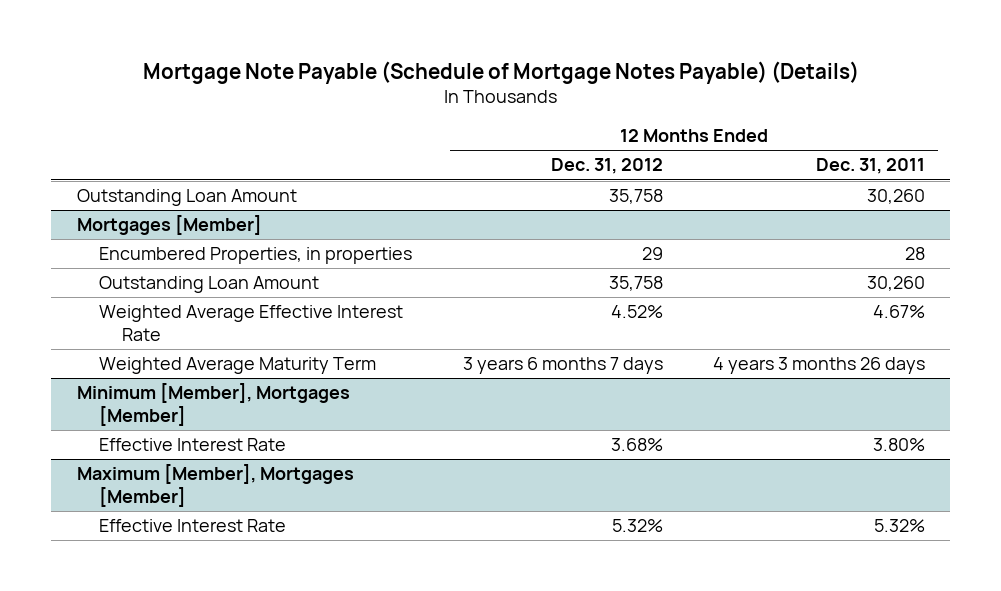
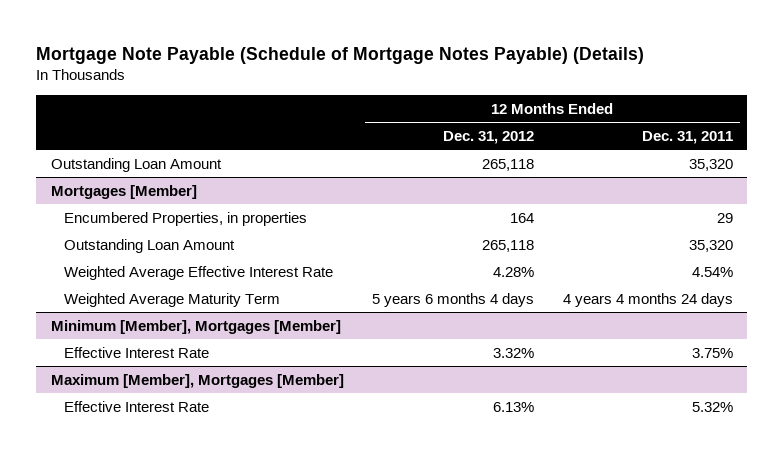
[608,189,663,205] 35,758 -> [482,158,535,171] 265,118
[866,189,925,205] 30,260 -> [688,158,733,171] 35,320
[641,247,663,261] 29 -> [510,212,535,223] 164
[904,247,925,261] 28 -> [716,212,733,223] 29
[608,276,663,292] 35,758 -> [482,239,535,252] 265,118
[866,276,925,292] 30,260 -> [688,239,733,252] 35,320
[610,305,663,319] 4.52% -> [493,266,535,277] 4.28%
[872,305,925,319] 4.67% -> [691,266,733,277] 4.54%
[462,357,663,375] 3 years 6 months 7 days -> [372,292,535,307] 5 years 6 months 4 days
[712,357,925,375] 4 years 3 months 26 days -> [562,292,733,307] 4 years 4 months 24 days
[610,438,663,452] 3.68% -> [493,347,535,358] 3.32%
[872,438,925,452] 3.80% -> [691,347,733,358] 3.75%
[611,519,663,533] 5.32% -> [493,401,535,412] 6.13%

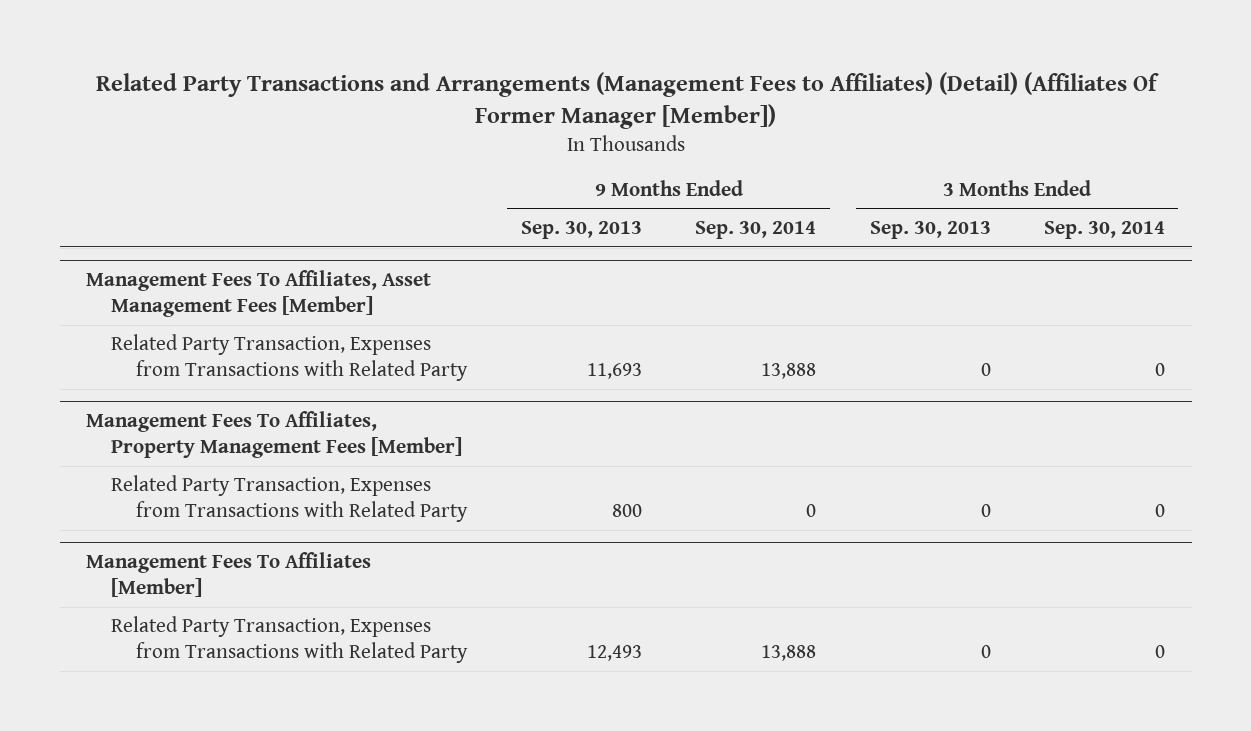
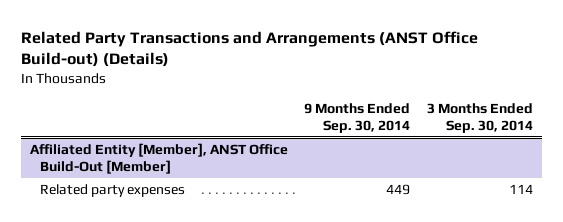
[95,72,1159,129] Related Party Transactions and Arrangements (Management Fees to Affiliates) (Detail) (Affiliates Of Former Manager [Member]) -> [21,30,479,68] Related Party Transactions and Arrangements (ANST Office Build-out) (Details)
[520,221,642,240] Sep. 30, 2013 -> none
[869,221,991,240] Sep. 30, 2013 -> none
[86,270,432,317] Management Fees To Affiliates, Asset Management Fees [Member] -> none
[86,411,463,458] Management Fees To Affiliates, Property Management Fees [Member] -> none
[111,475,469,523] Related Party Transaction, Expenses from Transactions with Related Party -> none
[86,552,372,597] Management Fees To Affiliates [Member] -> none
[111,616,469,664] Related Party Transaction, Expenses from Transactions with Related Party -> none
none -> [29,142,288,175] Affiliated Entity [Member], ANST Office Build-Out [Member]
[111,334,469,382] Related Party Transaction, Expenses from Transactions with Related Party -> [39,183,185,197] Related party expenses
[761,363,817,380] 13,888 -> [386,183,411,195] 449
[1155,363,1166,377] 0 -> [509,183,534,194] 114

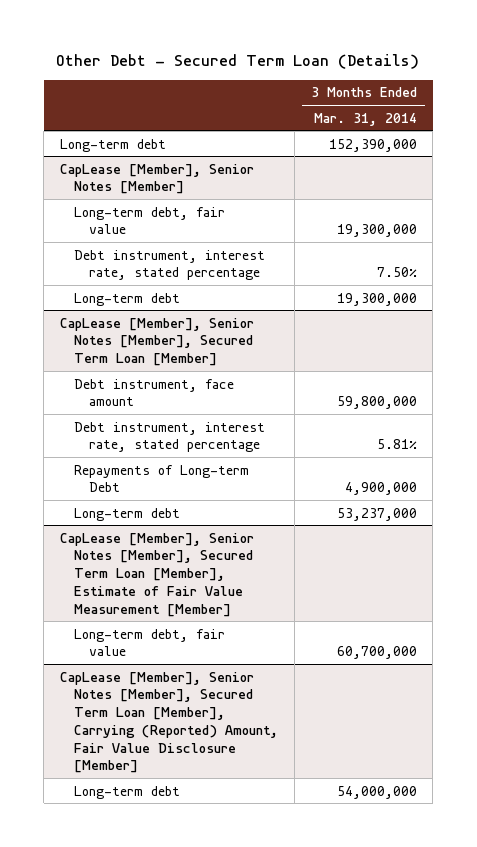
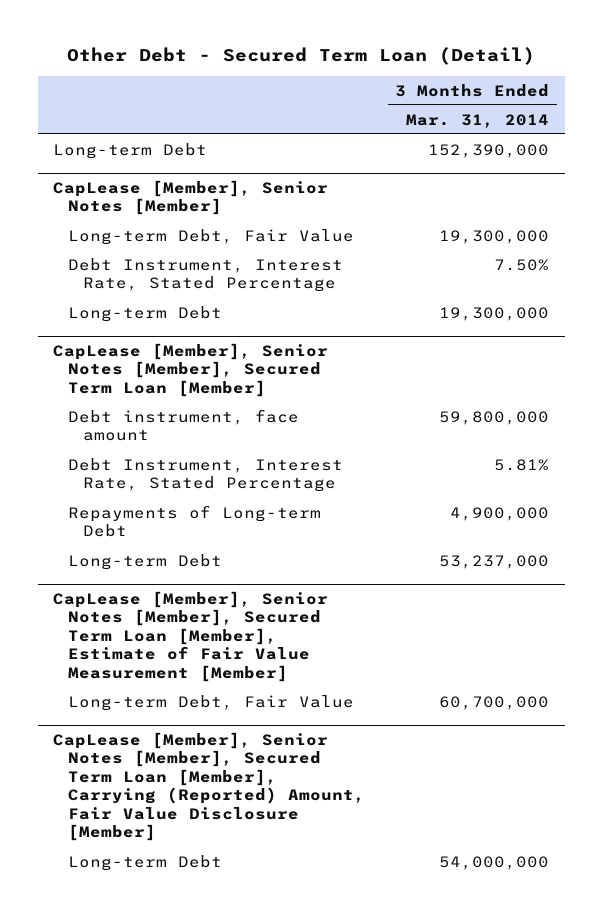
[56,53,420,69] Other Debt - Secured Term Loan (Details) -> [67,46,536,65] Other Debt - Secured Term Loan (Detail)
[60,138,167,152] Long-term debt -> [52,142,207,159] Long-term Debt
[74,206,226,235] Long-term debt, fair value -> [67,228,354,245] Long-term Debt, Fair Value
[74,249,266,281] Debt instrument, interest rate, stated percentage -> [67,257,343,293] Debt Instrument, Interest Rate, Stated Percentage
[74,292,181,306] Long-term debt -> [67,305,222,322] Long-term Debt
[74,421,266,453] Debt instrument, interest rate, stated percentage -> [67,457,343,493] Debt Instrument, Interest Rate, Stated Percentage
[74,507,181,521] Long-term debt -> [67,553,222,570] Long-term Debt
[74,628,226,657] Long-term debt, fair value -> [67,694,354,711] Long-term Debt, Fair Value
[74,785,181,799] Long-term debt -> [67,854,222,871] Long-term Debt

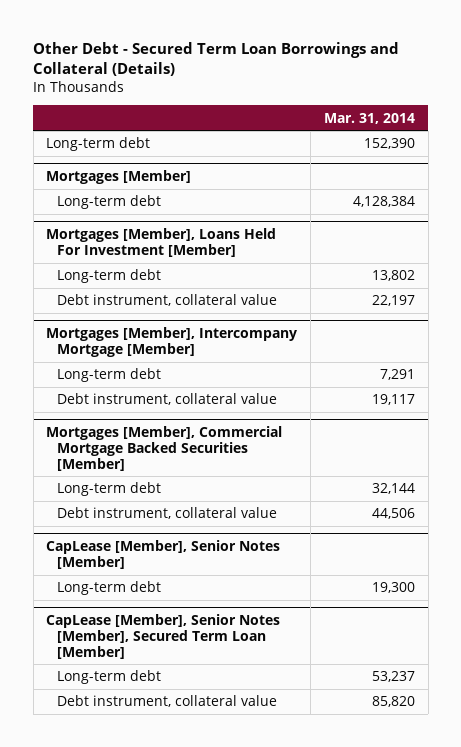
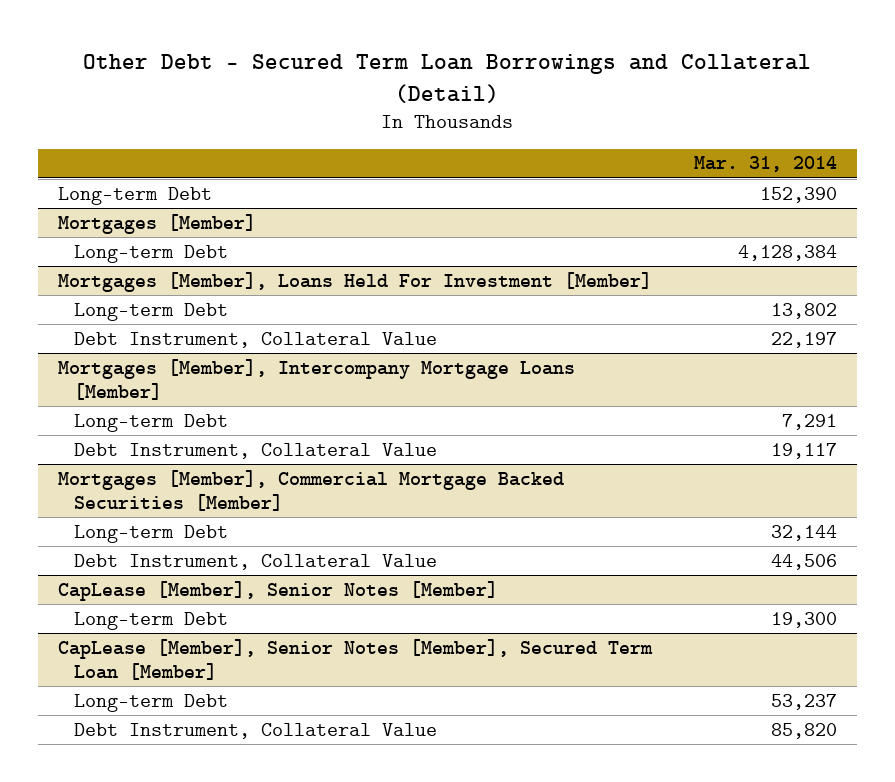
[33,41,400,77] Other Debt - Secured Term Loan Borrowings and Collateral (Details) -> [83,54,812,103] Other Debt - Secured Term Loan Borrowings and Collateral (Detail)
[46,137,151,152] Long-term debt -> [58,186,213,205] Long-term Debt
[57,195,162,210] Long-term debt -> [74,244,229,263] Long-term Debt
[57,269,162,284] Long-term debt -> [74,302,229,321] Long-term Debt
[57,294,278,307] Debt instrument, collateral value -> [74,331,438,348] Debt Instrument, Collateral Value
[46,327,298,357] Mortgages [Member], Intercompany Mortgage [Member] -> [58,358,576,400] Mortgages [Member], Intercompany Mortgage Loans [Member]
[57,368,162,383] Long-term debt -> [74,413,229,432] Long-term Debt
[57,393,278,406] Debt instrument, collateral value -> [74,442,438,459] Debt Instrument, Collateral Value
[57,482,162,497] Long-term debt -> [74,524,229,543] Long-term Debt
[57,507,278,520] Debt instrument, collateral value -> [74,553,438,570] Debt Instrument, Collateral Value
[57,581,162,596] Long-term debt -> [74,611,229,630] Long-term Debt
[57,670,162,685] Long-term debt -> [74,693,229,712] Long-term Debt
[57,695,278,708] Debt instrument, collateral value -> [74,722,438,739] Debt Instrument, Collateral Value

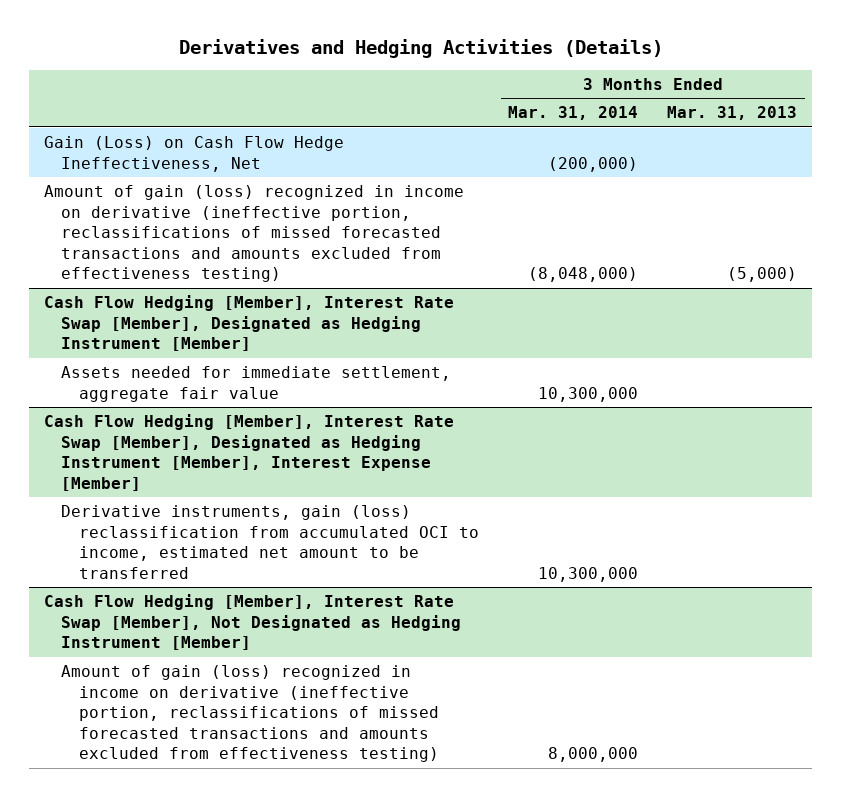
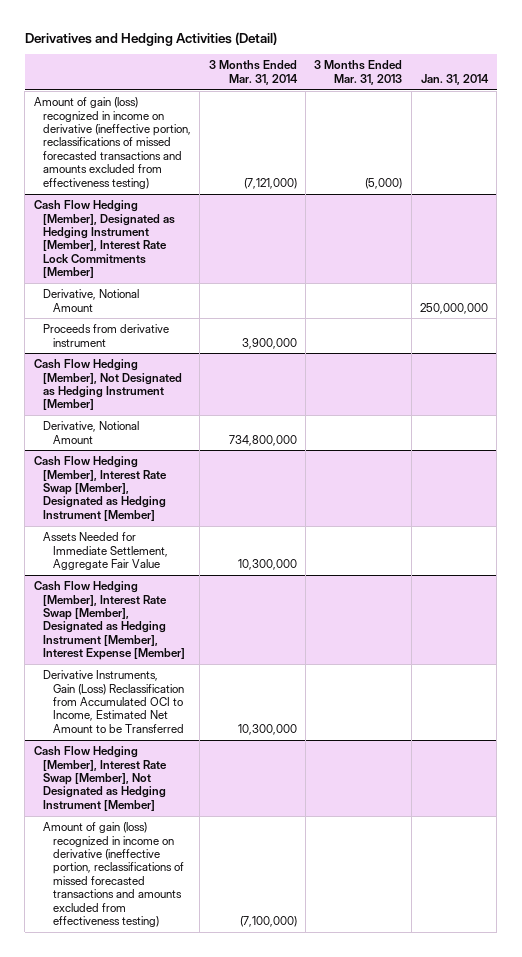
[178,39,663,59] Derivatives and Hedging Activities (Details) -> [24,31,277,46] Derivatives and Hedging Activities (Detail)
none -> [421,73,490,85] Jan. 31, 2014
[44,135,345,172] Gain (Loss) on Cash Flow Hedge Ineffectiveness, Net -> none
[527,267,638,283] (8,048,000) -> [243,177,297,189] (7,121,000)
none -> [33,200,176,279] Cash Flow Hedging [Member], Designated as Hedging Instrument [Member], Interest Rate Lock Commitments [Member]
none -> [43,289,140,312] Derivative, Notional Amount
none -> [43,324,170,347] Proceeds from derivative instrument
none -> [33,359,183,411] Cash Flow Hedging [Member], Not Designated as Hedging Instrument [Member]
none -> [43,421,140,444] Derivative, Notional Amount
[61,365,452,402] Assets needed for immediate settlement, aggregate fair value -> [43,532,168,571] Assets Needed for Immediate Settlement, Aggregate Fair Value
[61,504,479,579] Derivative instruments, gain (loss) reclassification from accumulated OCI to income, estimated net amount to be transferred -> [43,670,184,733] Derivative Instruments, Gain (Loss) Reclassification from Accumulated OCI to Income, Estimated Net Amount to be Transferred
[547,747,638,763] 8,000,000 -> [239,916,297,928] (7,100,000)

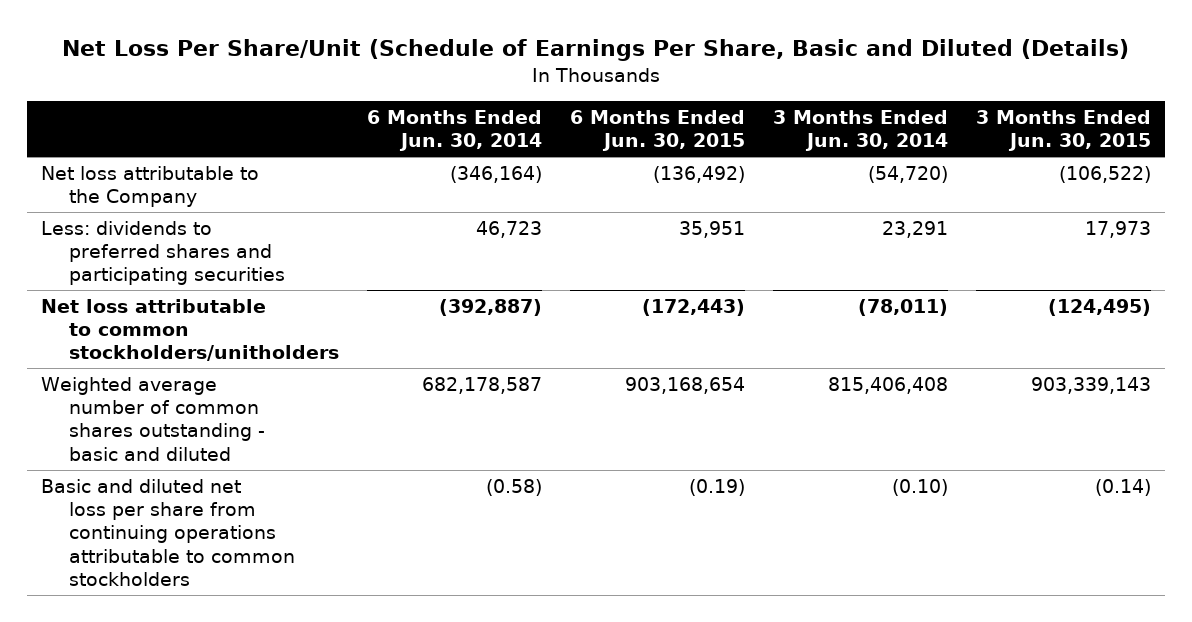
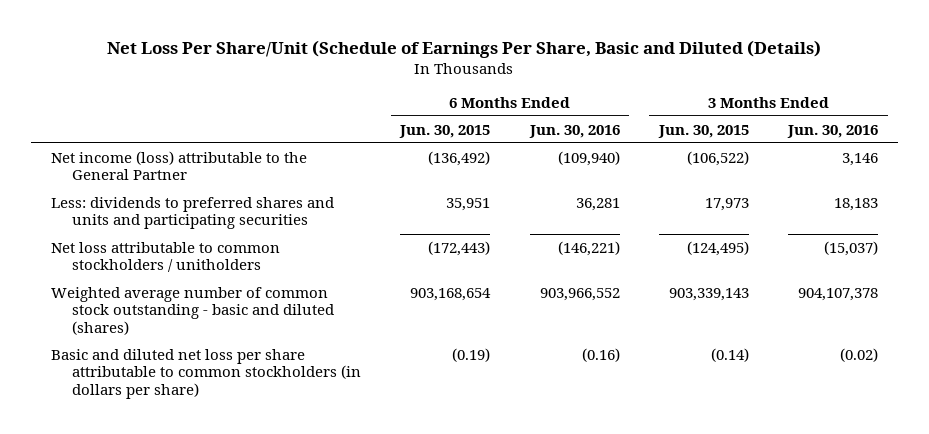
[367,110,543,152] 6 Months Ended Jun. 30, 2014 -> none
[773,110,949,152] 3 Months Ended Jun. 30, 2014 -> none
none -> [528,124,620,138] Jun. 30, 2016
none -> [787,124,879,138] Jun. 30, 2016
[40,165,259,208] Net loss attributable to the Company -> [50,150,307,181] Net income (loss) attributable to the General Partner
[40,220,286,286] Less: dividends to preferred shares and participating securities -> [50,196,334,230] Less: dividends to preferred shares and units and participating securities
[40,298,340,362] Net loss attributable to common stockholders/unitholders -> [50,241,280,273] Net loss attributable to common stockholders / unitholders
[40,376,266,461] Weighted average number of common shares outstanding - basic and diluted -> [50,286,335,336] Weighted average number of common stock outstanding - basic and diluted (shares)
[40,478,296,587] Basic and diluted net loss per share from continuing operations attributable to common stockholders -> [50,348,362,400] Basic and diluted net loss per share attributable to common stockholders (in dollars per share)

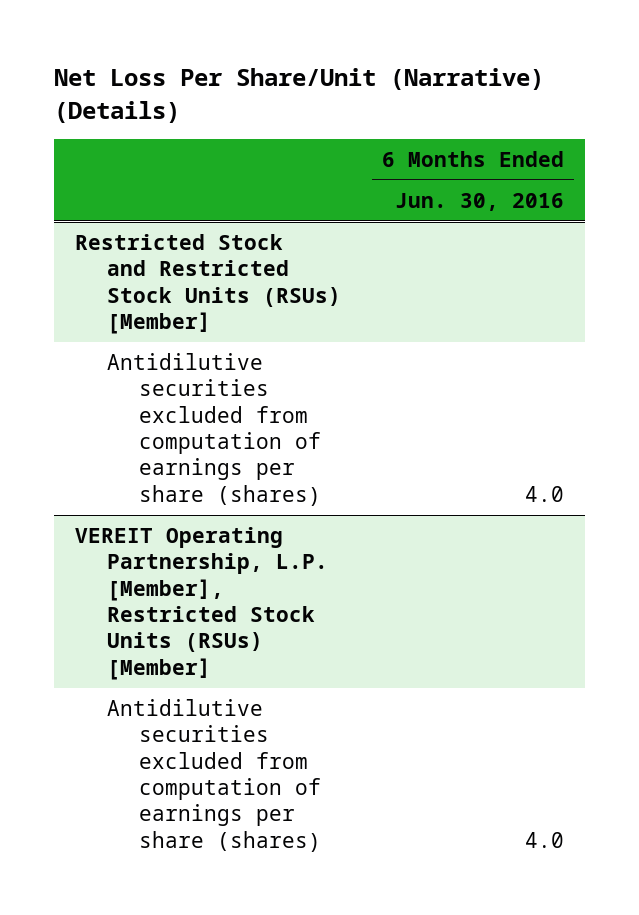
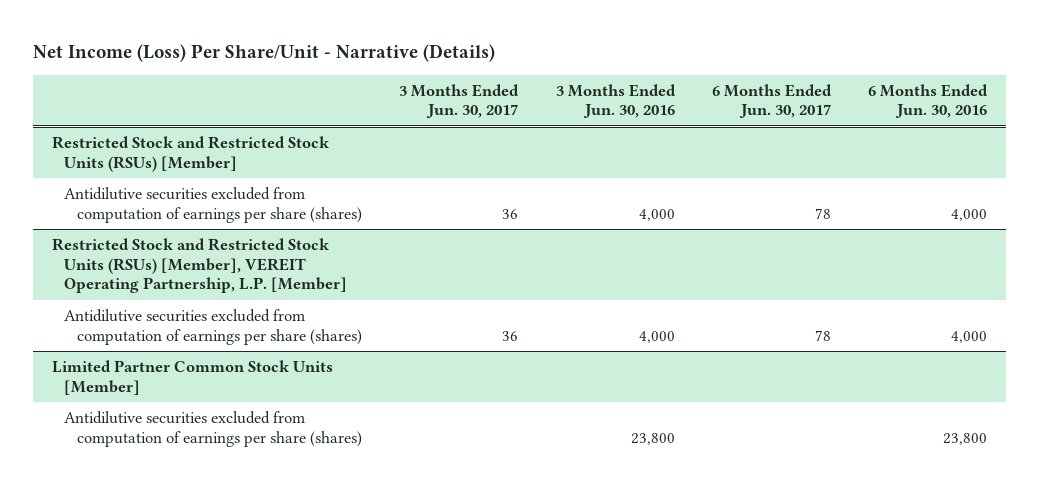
[53,68,544,123] Net Loss Per Share/Unit (Narrative) (Details) -> [32,44,495,63] Net Income (Loss) Per Share/Unit - Narrative (Details)
none -> [399,83,520,119] 3 Months Ended Jun. 30, 2017
none -> [555,83,676,119] 3 Months Ended Jun. 30, 2016
none -> [712,83,833,119] 6 Months Ended Jun. 30, 2017
[525,485,565,502] 4.0 -> [951,208,988,221] 4,000
[74,526,328,680] VEREIT Operating Partnership, L.P. [Member], Restricted Stock Units (RSUs) [Member] -> [51,237,348,294] Restricted Stock and Restricted Stock Units (RSUs) [Member], VEREIT Operating Partnership, L.P. [Member]
[525,831,565,848] 4.0 -> [951,330,988,343] 4,000
none -> [51,359,333,395] Limited Partner Common Stock Units [Member]
none -> [64,410,363,447] Antidilutive securities excluded from computation of earnings per share (shares)

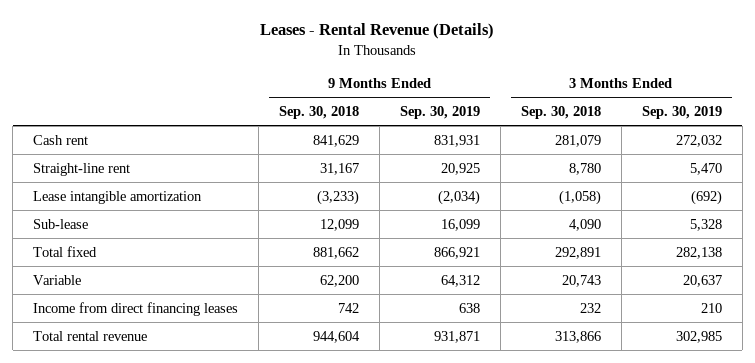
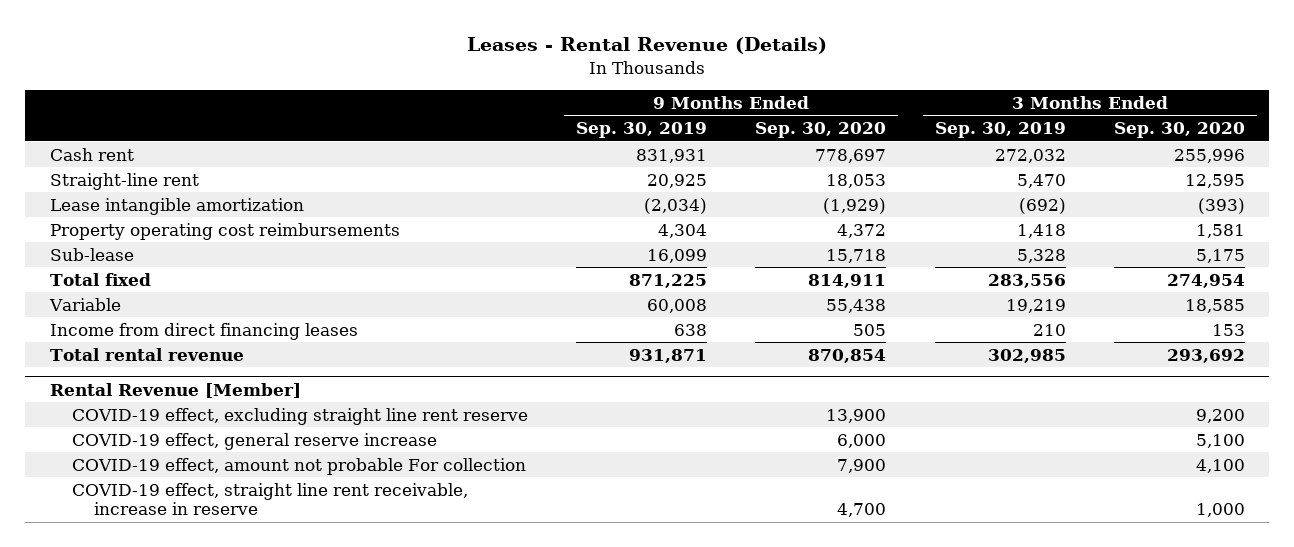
[279,106,360,120] Sep. 30, 2018 -> none
[520,106,601,120] Sep. 30, 2018 -> none
none -> [755,122,887,139] Sep. 30, 2020
none -> [1113,122,1245,139] Sep. 30, 2020
none -> [49,222,400,240] Property operating cost reimbursements
[433,246,480,259] 866,921 -> [629,273,708,288] 871,225
[675,246,722,259] 282,138 -> [987,273,1066,288] 283,556
[440,274,480,287] 64,312 -> [647,298,708,313] 60,008
[682,274,722,287] 20,637 -> [1005,298,1066,313] 19,219
none -> [49,382,301,398] Rental Revenue [Member]
none -> [71,407,528,425] COVID-19 effect, excluding straight line rent reserve
none -> [71,432,437,450] COVID-19 effect, general reserve increase
none -> [71,457,526,475] COVID-19 effect, amount not probable For collection
none -> [71,482,468,516] COVID-19 effect, straight line rent receivable, increase in reserve

